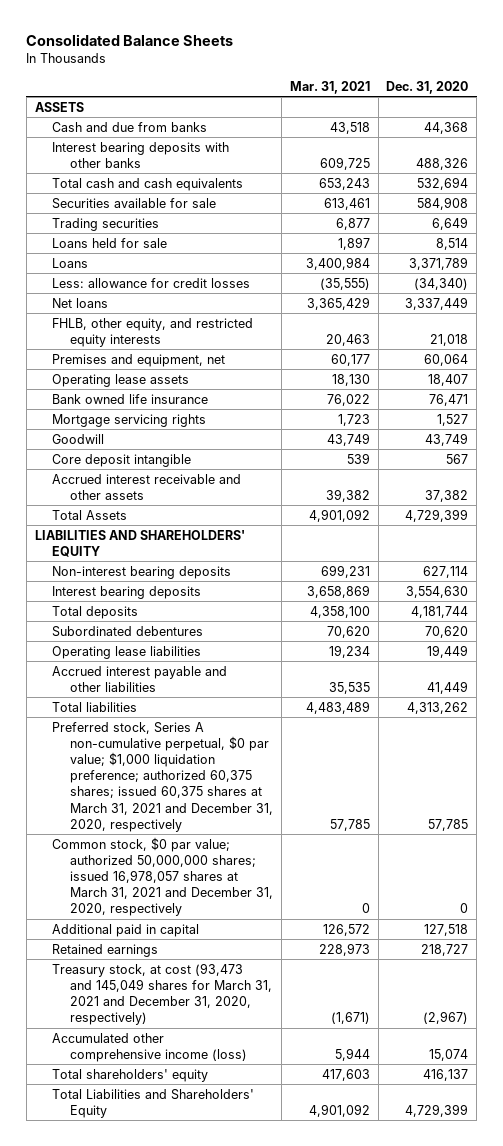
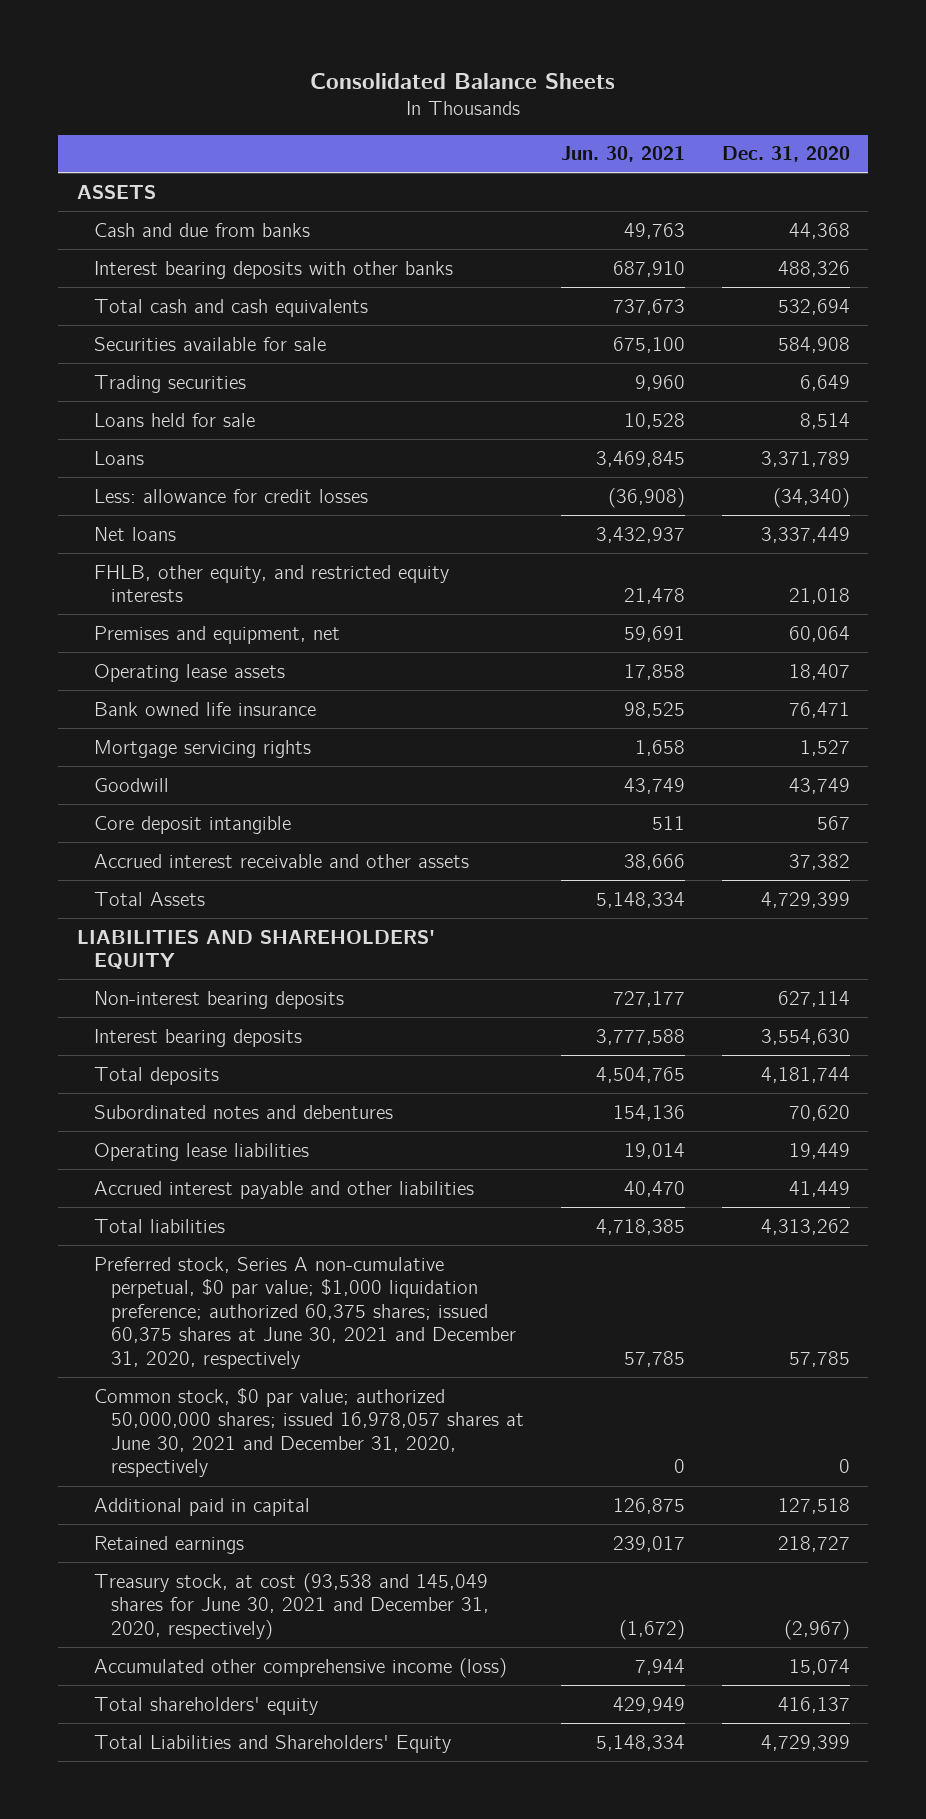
[289,80,370,94] Mar. 31, 2021 -> none
none -> [560,146,685,163] Jun. 30, 2021
[52,625,204,637] Subordinated debentures -> [93,1104,393,1119] Subordinated notes and debentures
[52,721,274,832] Preferred stock, Series A non-cumulative perpetual, $0 par value; $1,000 liquidation preference; authorized 60,375 shares; issued 60,375 shares at March 31, 2021 and December 31, 2020, respectively -> [93,1256,516,1370] Preferred stock, Series A non-cumulative perpetual, $0 par value; $1,000 liquidation preference; authorized 60,375 shares; issued 60,375 shares at June 30, 2021 and December 31, 2020, respectively
[52,836,274,917] Common stock, $0 par value; authorized 50,000,000 shares; issued 16,978,057 shares at March 31, 2021 and December 31, 2020, respectively -> [93,1387,524,1478] Common stock, $0 par value; authorized 50,000,000 shares; issued 16,978,057 shares at June 30, 2021 and December 31, 2020, respectively
[52,962,273,1026] Treasury stock, at cost (93,473 and 145,049 shares for March 31, 2021 and December 31, 2020, respectively) -> [93,1572,489,1640] Treasury stock, at cost (93,538 and 145,049 shares for June 30, 2021 and December 31, 2020, respectively)

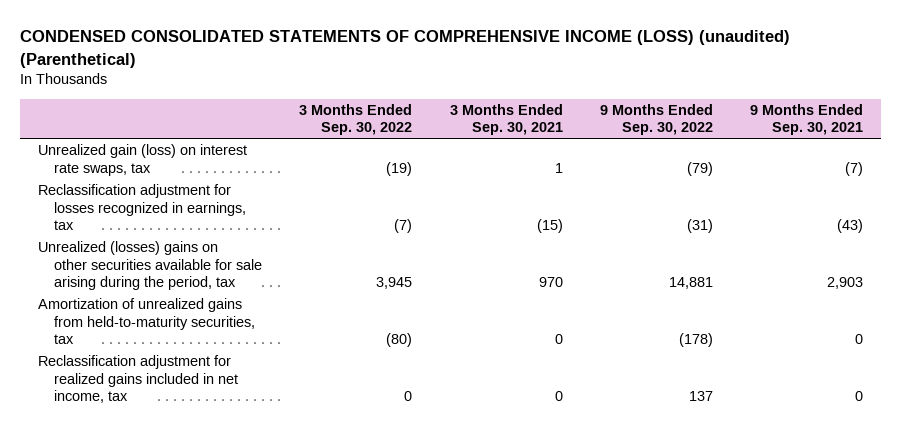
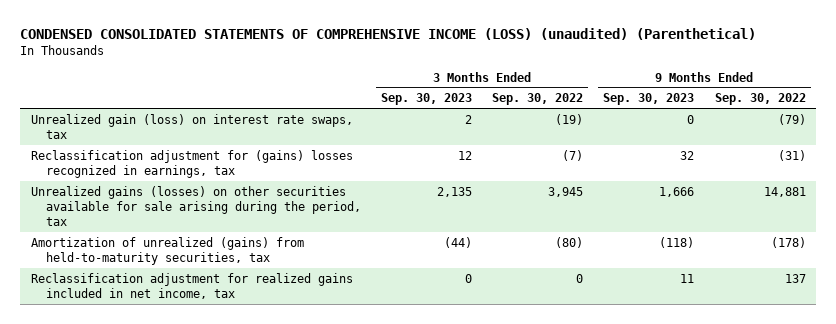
[449,103,563,136] 3 Months Ended Sep. 30, 2021 -> none
[749,103,863,136] 9 Months Ended Sep. 30, 2021 -> none
none -> [381,93,473,106] Sep. 30, 2023
none -> [603,93,695,106] Sep. 30, 2023
[38,183,247,231] Reclassification adjustment for losses recognized in earnings, tax -> [30,149,353,178] Reclassification adjustment for (gains) losses recognized in earnings, tax
[38,240,263,291] Unrealized (losses) gains on other securities available for sale arising during the period, tax -> [30,185,362,226] Unrealized gains (losses) on other securities available for sale arising during the period, tax
[38,297,256,345] Amortization of unrealized gains from held-to-maturity securities, tax -> [30,236,304,265] Amortization of unrealized (gains) from held-to-maturity securities, tax

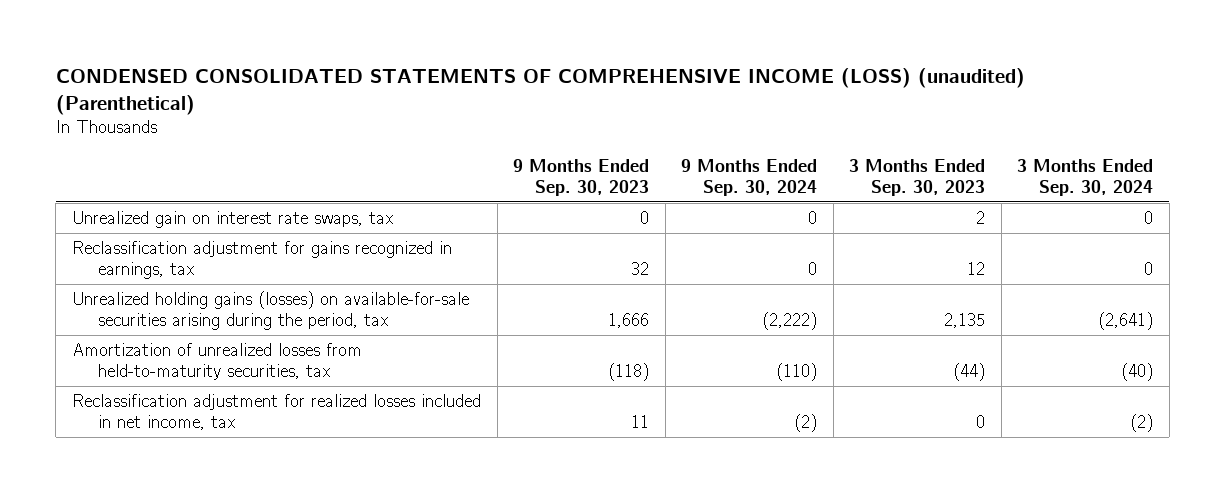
[492,93,584,106] Sep. 30, 2022 -> none
[714,93,806,106] Sep. 30, 2022 -> none
none -> [681,158,818,196] 9 Months Ended Sep. 30, 2024
none -> [1017,158,1154,196] 3 Months Ended Sep. 30, 2024
[30,113,353,139] Unrealized gain (loss) on interest rate swaps, tax -> [71,210,393,228] Unrealized gain on interest rate swaps, tax
[30,149,353,178] Reclassification adjustment for (gains) losses recognized in earnings, tax -> [71,240,452,280] Reclassification adjustment for gains recognized in earnings, tax
[30,185,362,226] Unrealized gains (losses) on other securities available for sale arising during the period, tax -> [71,290,469,331] Unrealized holding gains (losses) on available-for-sale securities arising during the period, tax
[30,236,304,265] Amortization of unrealized (gains) from held-to-maturity securities, tax -> [71,342,362,381] Amortization of unrealized losses from held-to-maturity securities, tax
[30,272,353,299] Reclassification adjustment for realized gains included in net income, tax -> [71,393,481,431] Reclassification adjustment for realized losses included in net income, tax

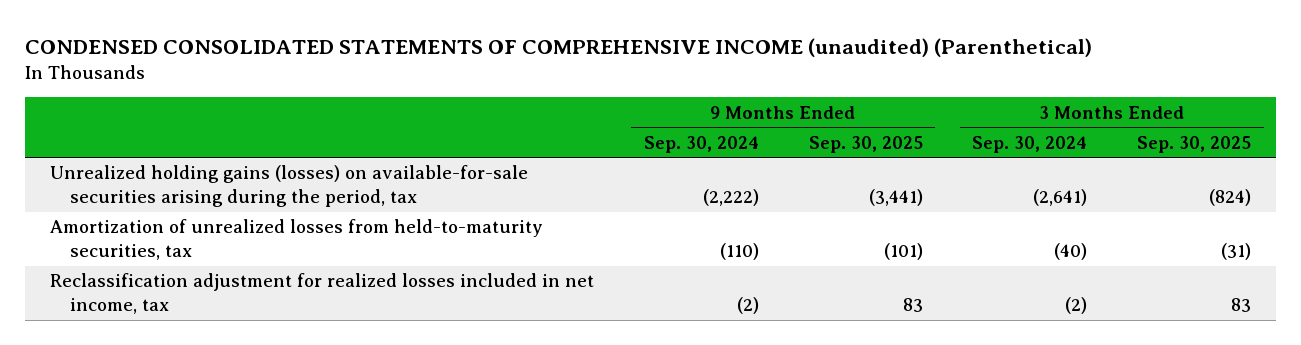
[55,67,1025,115] CONDENSED CONSOLIDATED STATEMENTS OF COMPREHENSIVE INCOME (LOSS) (unaudited) (Parenthetical) -> [24,37,1092,57] CONDENSED CONSOLIDATED STATEMENTS OF COMPREHENSIVE INCOME (unaudited) (Parenthetical)
[513,158,650,196] 9 Months Ended Sep. 30, 2023 -> none
[849,158,986,196] 3 Months Ended Sep. 30, 2023 -> none
none -> [808,135,923,153] Sep. 30, 2025
none -> [1137,135,1252,153] Sep. 30, 2025
[71,210,393,228] Unrealized gain on interest rate swaps, tax -> none
[71,240,452,280] Reclassification adjustment for gains recognized in earnings, tax -> none

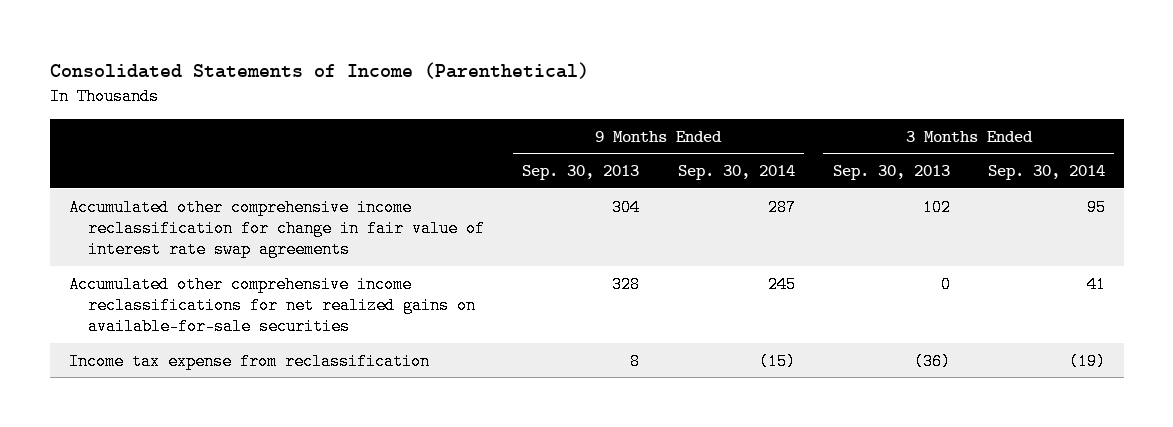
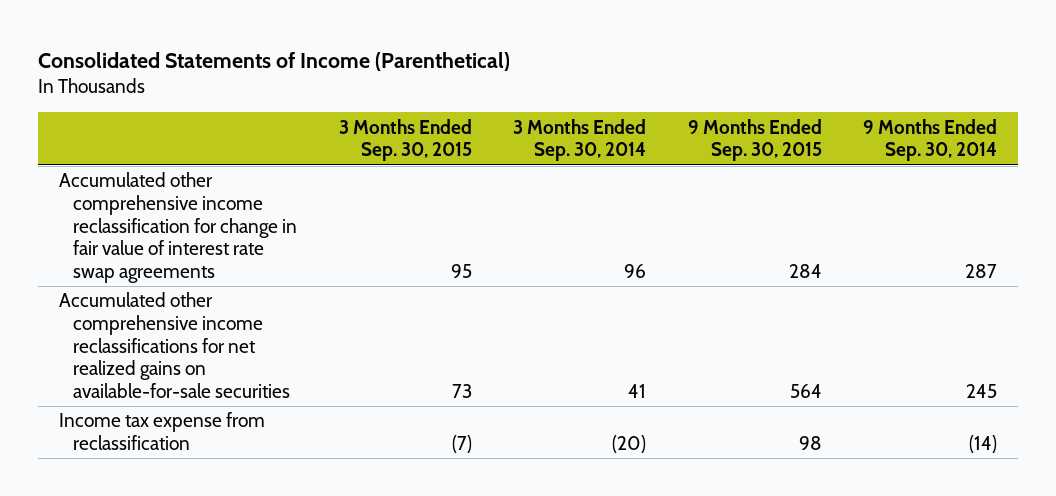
[522,165,640,181] Sep. 30, 2013 -> none
[832,165,950,181] Sep. 30, 2013 -> none
none -> [338,118,472,162] 3 Months Ended Sep. 30, 2015
none -> [687,118,822,162] 9 Months Ended Sep. 30, 2015
[1086,198,1106,216] 95 -> [624,263,647,278] 96
[758,352,796,370] (15) -> [969,435,998,454] (14)
[1068,352,1106,370] (19) -> [612,435,647,454] (20)

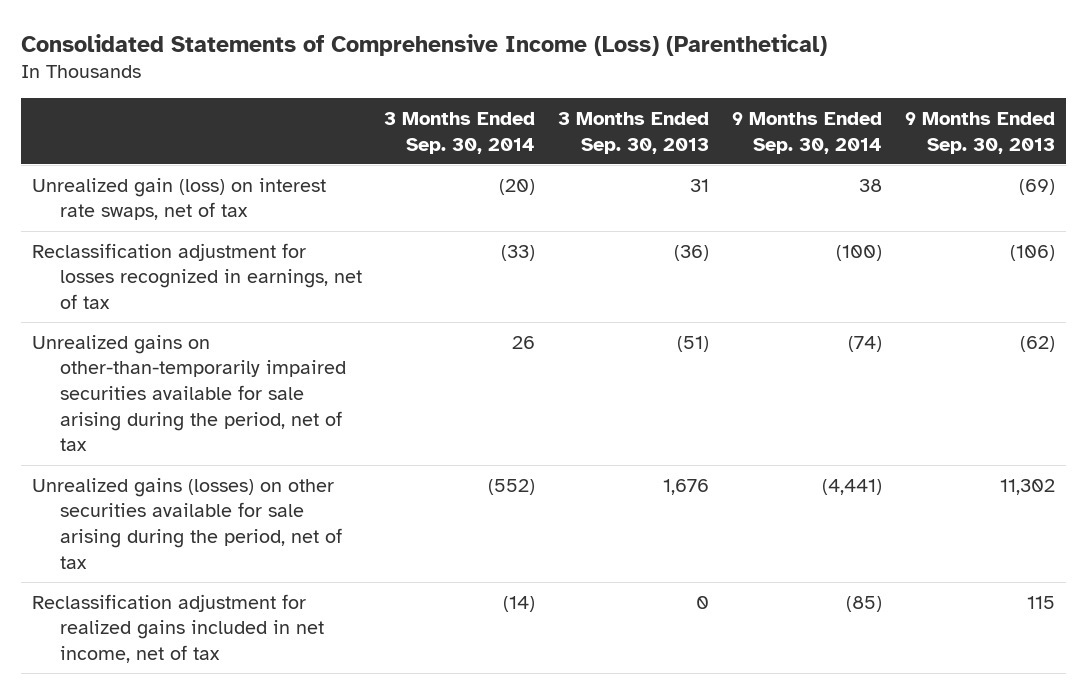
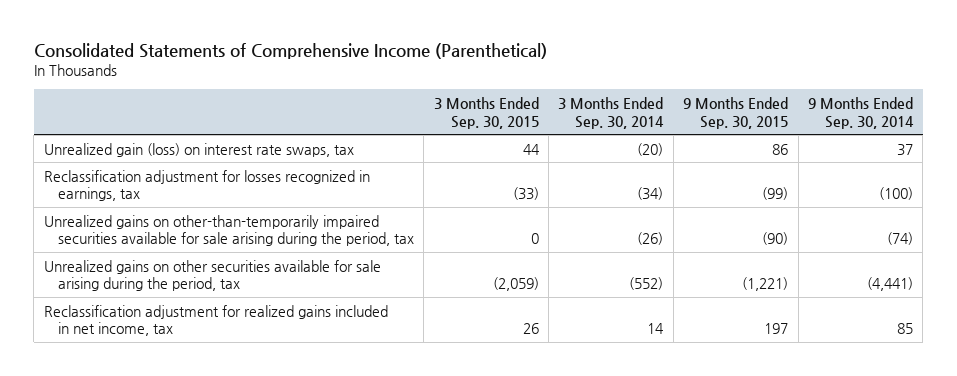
[20,33,827,56] Consolidated Statements of Comprehensive Income (Loss) (Parenthetical) -> [33,42,547,59] Consolidated Statements of Comprehensive Income (Parenthetical)
[558,111,710,154] 3 Months Ended Sep. 30, 2013 -> none
[904,111,1055,154] 9 Months Ended Sep. 30, 2013 -> none
none -> [433,96,539,129] 3 Months Ended Sep. 30, 2015
none -> [683,96,789,129] 9 Months Ended Sep. 30, 2015
[32,177,327,221] Unrealized gain (loss) on interest rate swaps, net of tax -> [43,142,354,157] Unrealized gain (loss) on interest rate swaps, tax
[858,178,882,192] 38 -> [897,143,914,156] 37
[32,242,362,310] Reclassification adjustment for losses recognized in earnings, net of tax -> [43,169,370,202] Reclassification adjustment for losses recognized in earnings, tax
[501,244,536,261] (33) -> [637,187,664,201] (34)
[32,334,346,452] Unrealized gains on other-than-temporarily impaired securities available for sale arising during the period, net of tax -> [43,214,414,247] Unrealized gains on other-than-temporarily impaired securities available for sale arising during the period, tax
[512,335,536,349] 26 -> [637,232,664,246] (26)
[32,477,342,569] Unrealized gains (losses) on other securities available for sale arising during the period, net of tax -> [43,259,381,292] Unrealized gains on other securities available for sale arising during the period, tax
[32,593,324,664] Reclassification adjustment for realized gains included in net income, net of tax -> [43,304,388,337] Reclassification adjustment for realized gains included in net income, tax
[503,595,536,612] (14) -> [647,323,665,335] 14
[845,595,882,612] (85) -> [897,323,914,335] 85

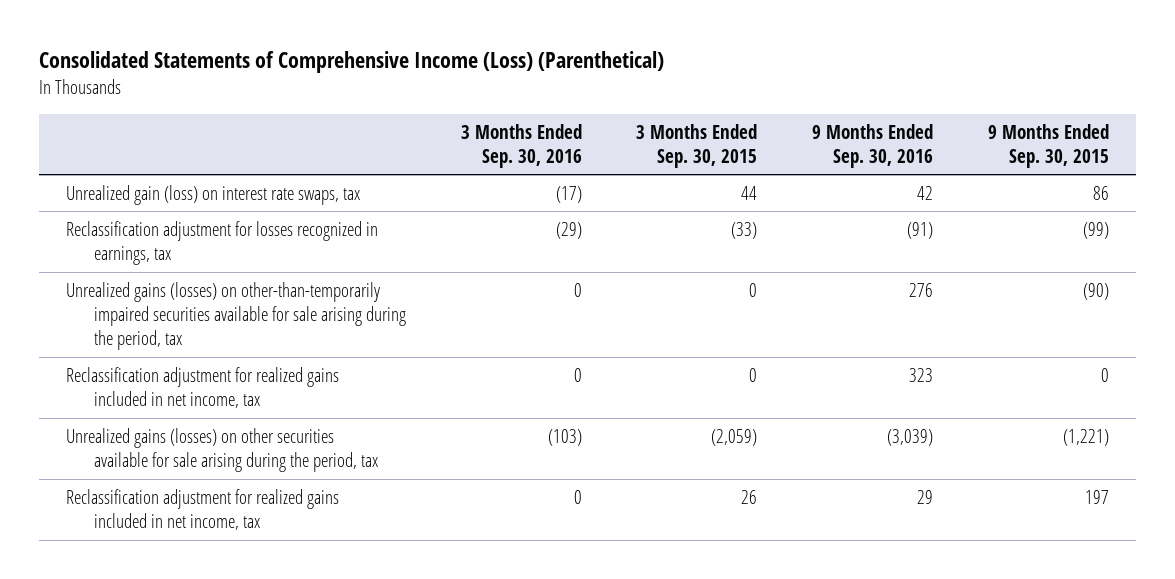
[33,42,547,59] Consolidated Statements of Comprehensive Income (Parenthetical) -> [38,51,664,74] Consolidated Statements of Comprehensive Income (Loss) (Parenthetical)
[558,96,665,129] 3 Months Ended Sep. 30, 2014 -> none
[808,96,915,129] 9 Months Ended Sep. 30, 2014 -> none
none -> [460,123,582,168] 3 Months Ended Sep. 30, 2016
none -> [812,123,934,168] 9 Months Ended Sep. 30, 2016
[43,214,414,247] Unrealized gains on other-than-temporarily impaired securities available for sale arising during the period, tax -> [66,281,407,351] Unrealized gains (losses) on other-than-temporarily impaired securities available for sale arising during the period, tax
none -> [66,366,340,409] Reclassification adjustment for realized gains included in net income, tax
[43,259,381,292] Unrealized gains on other securities available for sale arising during the period, tax -> [66,427,379,473] Unrealized gains (losses) on other securities available for sale arising during the period, tax

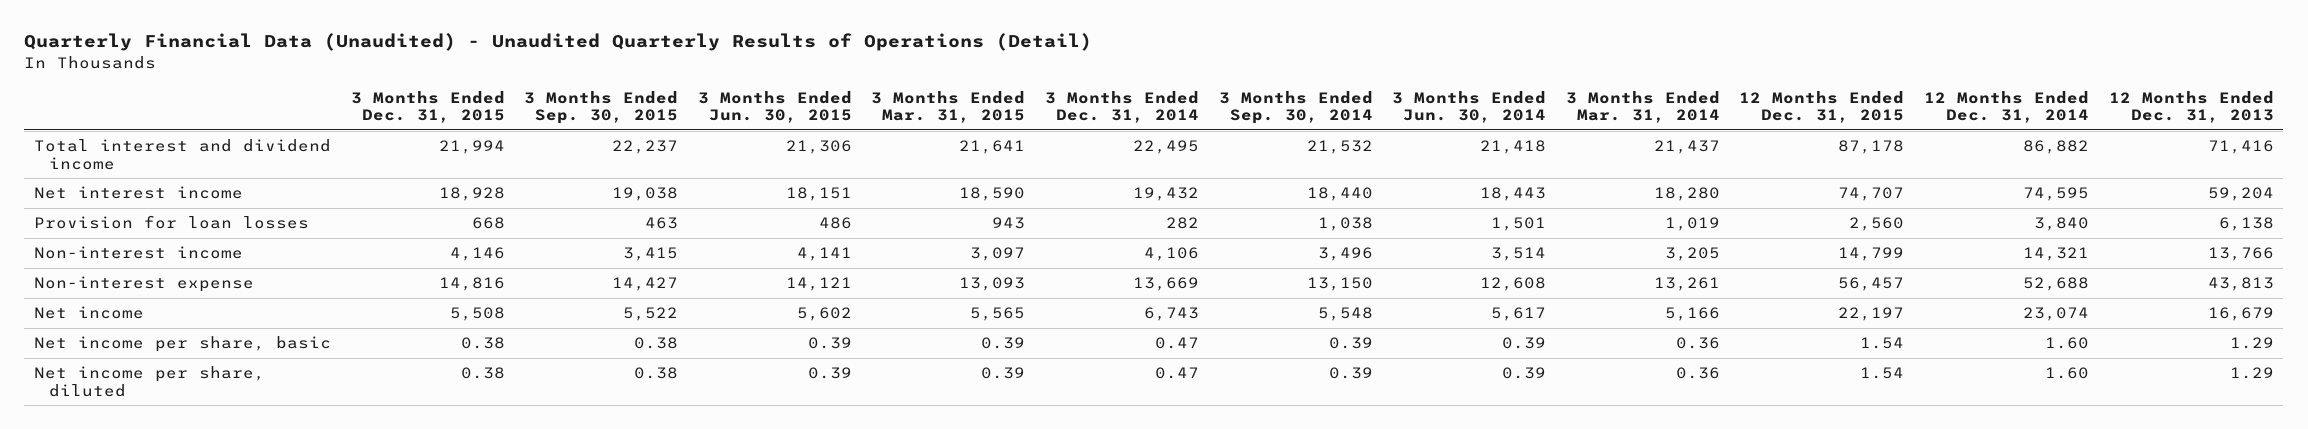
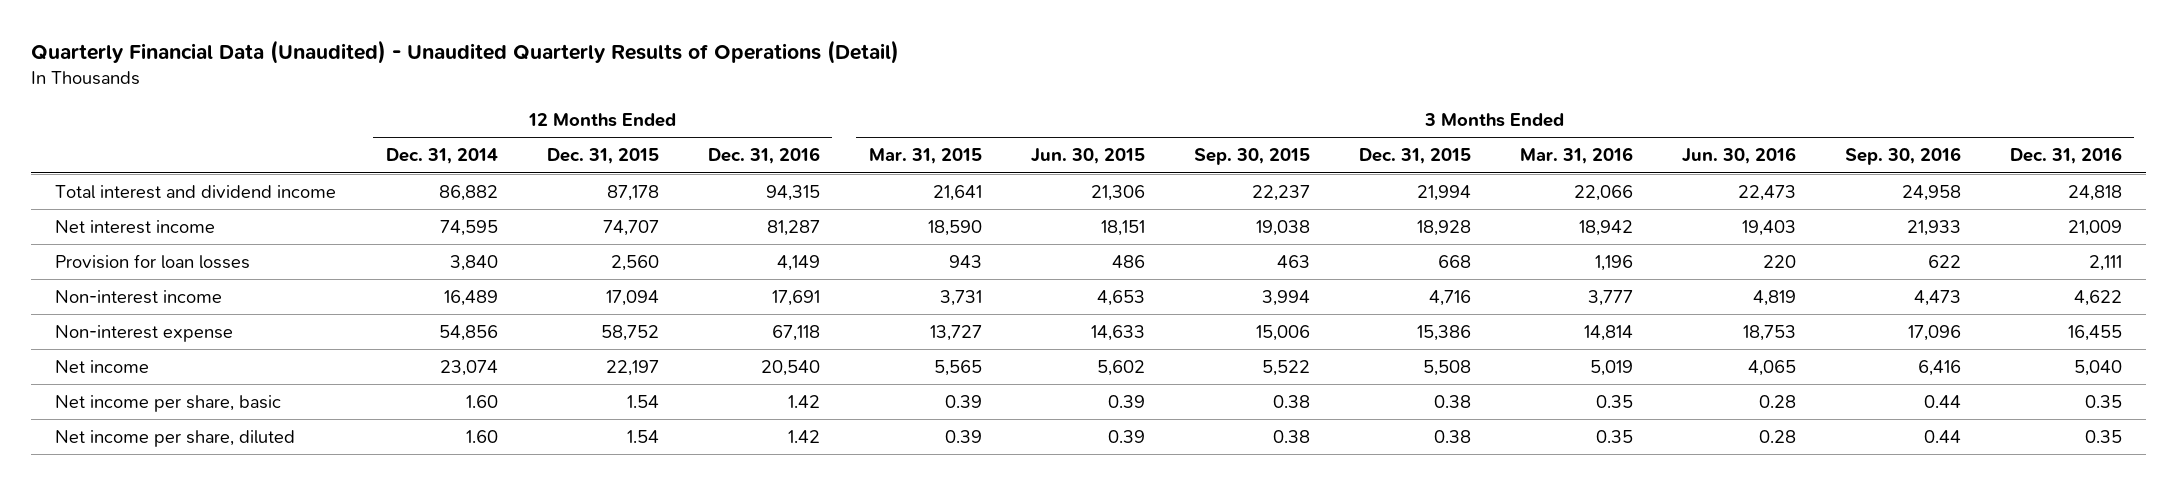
[1045,90,1200,124] 3 Months Ended Dec. 31, 2014 -> none
[1218,90,1373,125] 3 Months Ended Sep. 30, 2014 -> none
[1392,90,1547,124] 3 Months Ended Jun. 30, 2014 -> none
[1565,90,1720,124] 3 Months Ended Mar. 31, 2014 -> none
[2108,90,2274,124] 12 Months Ended Dec. 31, 2013 -> none
none -> [707,147,820,165] Dec. 31, 2016
none -> [1519,147,1633,165] Mar. 31, 2016
none -> [1681,147,1796,165] Jun. 30, 2016
none -> [1844,147,1961,166] Sep. 30, 2016
none -> [2009,147,2122,165] Dec. 31, 2016
[449,247,505,262] 4,146 -> [1428,289,1471,306] 4,716
[623,247,679,262] 3,415 -> [1261,289,1310,306] 3,994
[796,247,852,262] 4,141 -> [1096,289,1145,306] 4,653
[970,247,1026,262] 3,097 -> [939,289,982,306] 3,731
[1838,247,1905,262] 14,799 -> [605,289,659,306] 17,094
[2023,247,2090,262] 14,321 -> [443,289,498,306] 16,489
[438,277,505,292] 14,816 -> [1416,324,1471,341] 15,386
[612,277,679,292] 14,427 -> [1255,324,1310,341] 15,006
[785,277,852,292] 14,121 -> [1090,324,1145,341] 14,633
[959,277,1026,292] 13,093 -> [929,324,982,341] 13,727
[1838,277,1905,292] 56,457 -> [600,324,659,341] 58,752
[2023,277,2090,292] 52,688 -> [438,324,498,341] 54,856

